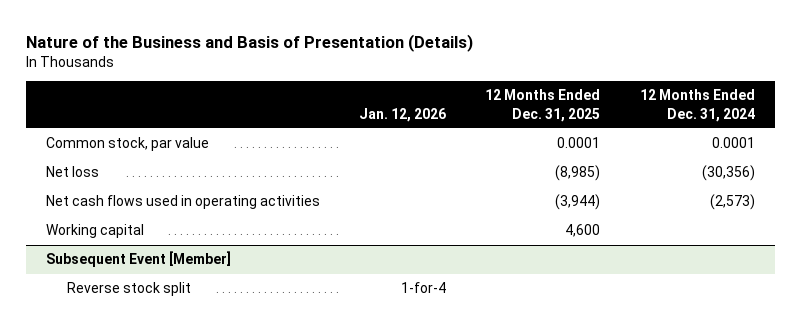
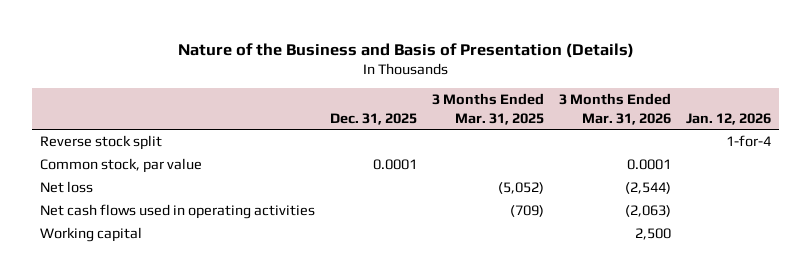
[485,89,601,122] 12 Months Ended Dec. 31, 2025 -> none
[639,89,755,122] 12 Months Ended Dec. 31, 2024 -> none
none -> [330,112,418,125] Dec. 31, 2025
none -> [432,93,545,125] 3 Months Ended Mar. 31, 2025
none -> [559,93,672,125] 3 Months Ended Mar. 31, 2026
none -> [39,135,162,151] Reverse stock split
[45,251,231,268] Subsequent Event [Member] -> none
[66,282,191,297] Reverse stock split -> none

